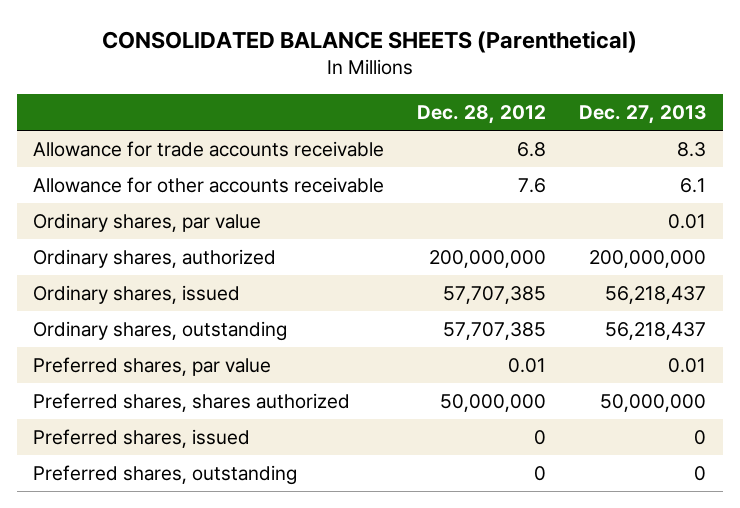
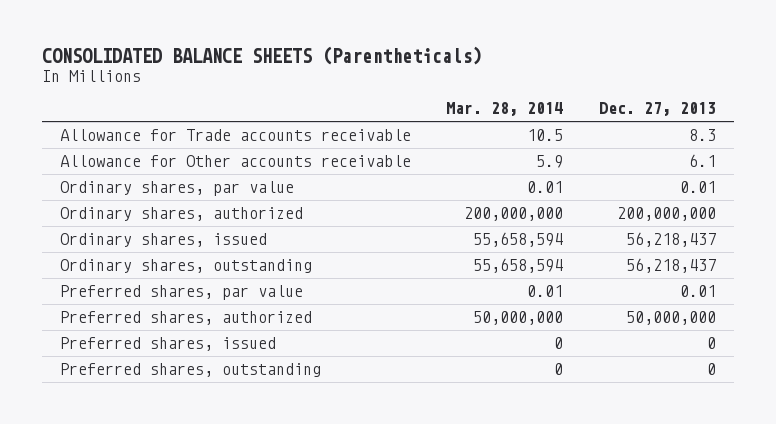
[101,30,637,53] CONSOLIDATED BALANCE SHEETS (Parenthetical) -> [42,46,483,66] CONSOLIDATED BALANCE SHEETS (Parentheticals)
[417,104,547,124] Dec. 28, 2012 -> none
none -> [446,102,564,117] Mar. 28, 2014
[33,141,385,158] Allowance for trade accounts receivable -> [59,129,411,142] Allowance for Trade accounts receivable
[33,177,385,194] Allowance for other accounts receivable -> [59,155,411,168] Allowance for Other accounts receivable
[33,393,351,413] Preferred shares, shares authorized -> [59,311,312,326] Preferred shares, authorized

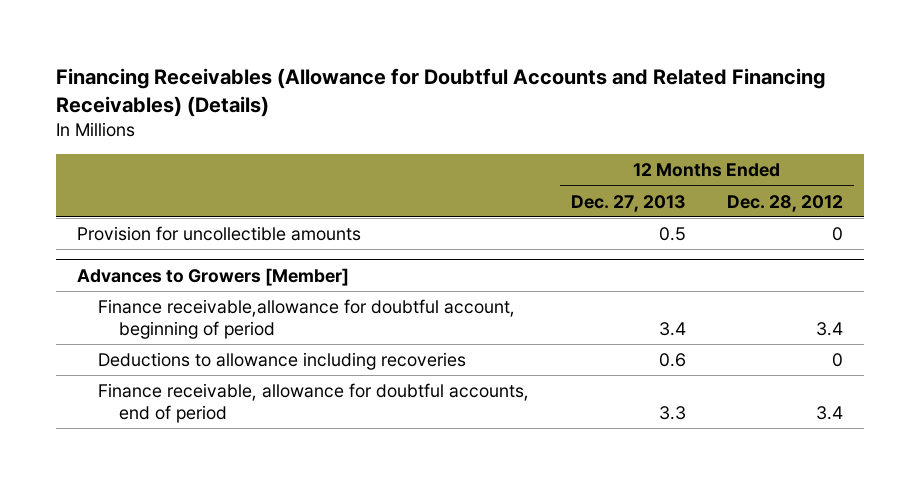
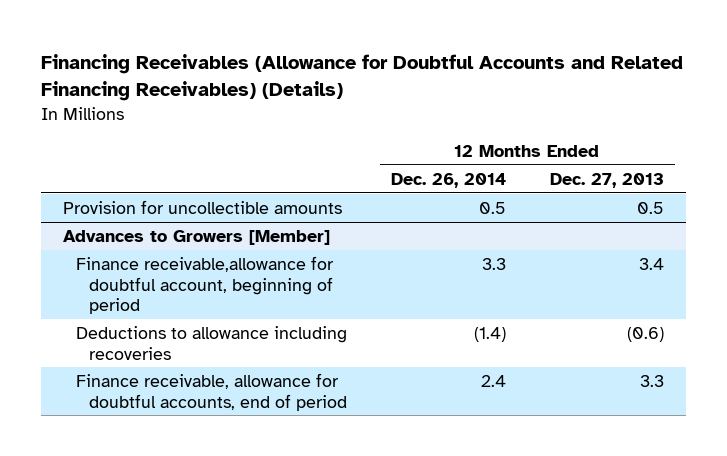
[727,194,844,212] Dec. 28, 2012 -> none
none -> [390,172,506,188] Dec. 26, 2014
[658,353,686,368] 0.6 -> [626,326,664,342] (0.6)

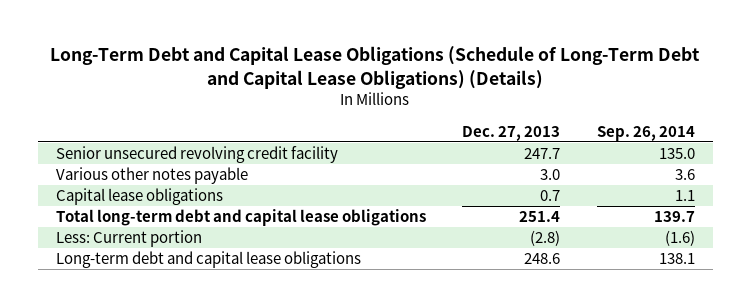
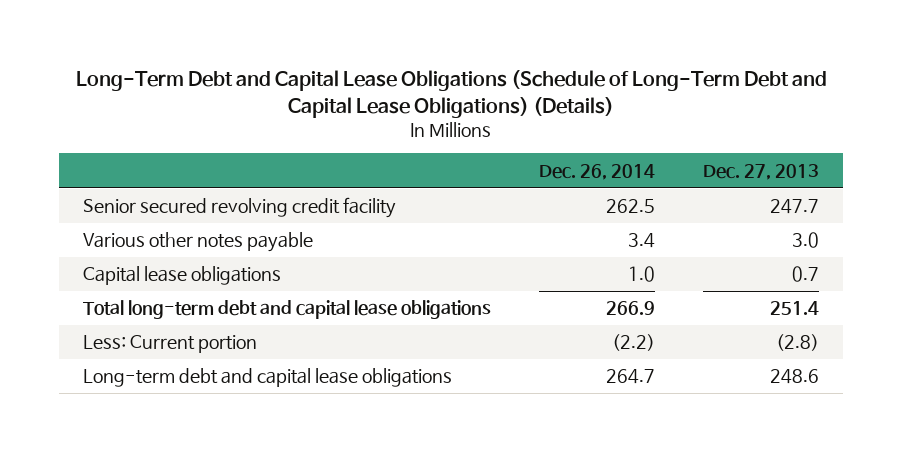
[596,125,695,141] Sep. 26, 2014 -> none
none -> [539,163,656,180] Dec. 26, 2014
[55,146,338,164] Senior unsecured revolving credit facility -> [82,197,396,219] Senior secured revolving credit facility

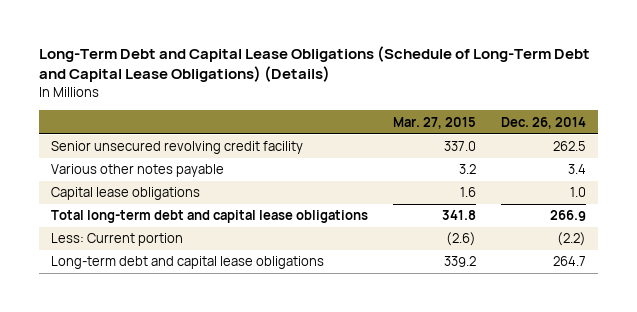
[703,163,820,180] Dec. 27, 2013 -> none
none -> [393,116,477,129] Mar. 27, 2015
[82,197,396,219] Senior secured revolving credit facility -> [51,141,304,155] Senior unsecured revolving credit facility

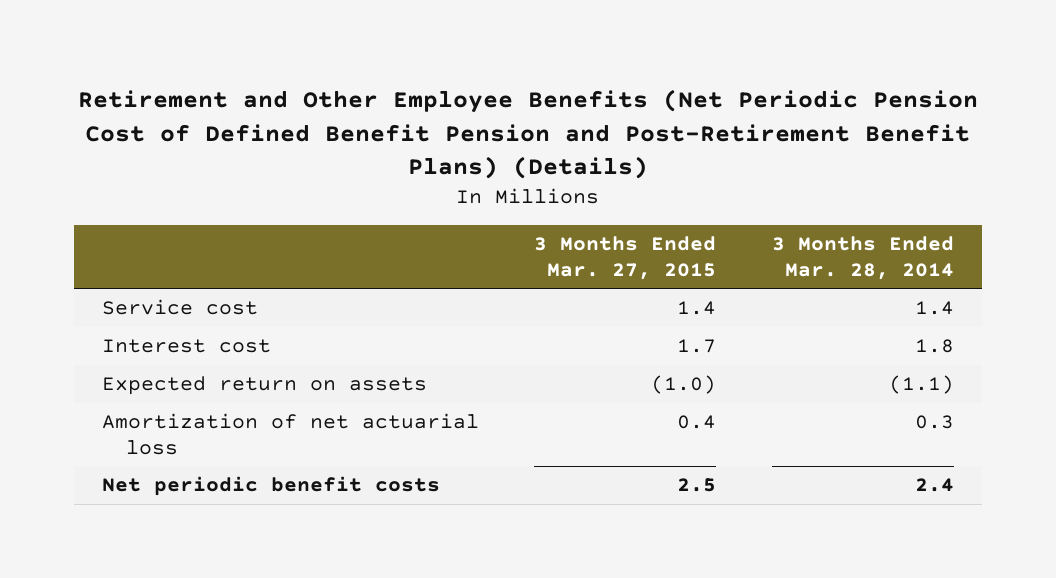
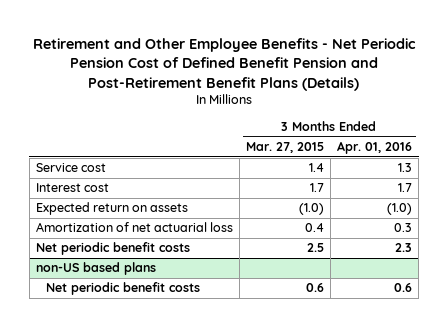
[77,89,978,180] Retirement and Other Employee Benefits (Net Periodic Pension Cost of Defined Benefit Pension and Post-Retirement Benefit Plans) (Details) -> [33,37,417,91] Retirement and Other Employee Benefits - Net Periodic Pension Cost of Defined Benefit Pension and Post-Retirement Benefit Plans (Details)
[771,236,954,280] 3 Months Ended Mar. 28, 2014 -> none
none -> [337,141,413,155] Apr. 01, 2016
none -> [35,262,156,276] non-US based plans
none -> [45,282,200,296] Net periodic benefit costs

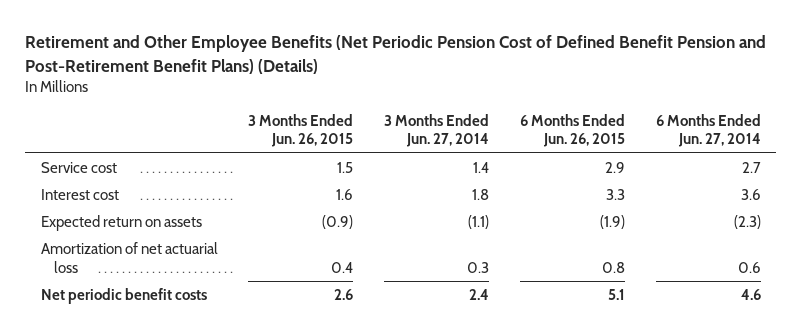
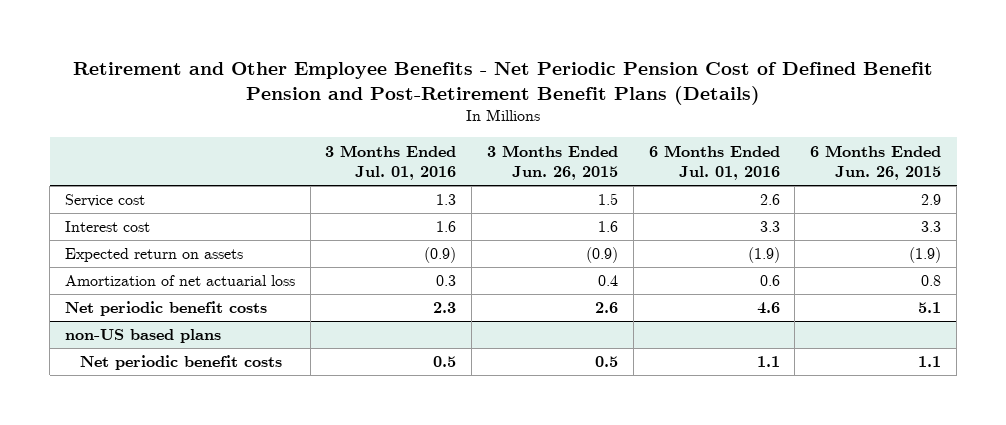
[25,35,767,74] Retirement and Other Employee Benefits (Net Periodic Pension Cost of Defined Benefit Pension and Post-Retirement Benefit Plans) (Details) -> [73,61,934,105] Retirement and Other Employee Benefits - Net Periodic Pension Cost of Defined Benefit Pension and Post-Retirement Benefit Plans (Details)
[384,113,490,148] 3 Months Ended Jun. 27, 2014 -> none
[655,113,761,148] 6 Months Ended Jun. 27, 2014 -> none
none -> [325,144,457,181] 3 Months Ended Jul. 01, 2016
none -> [648,144,780,181] 6 Months Ended Jul. 01, 2016
none -> [64,329,221,344] non-US based plans
none -> [79,355,282,371] Net periodic benefit costs

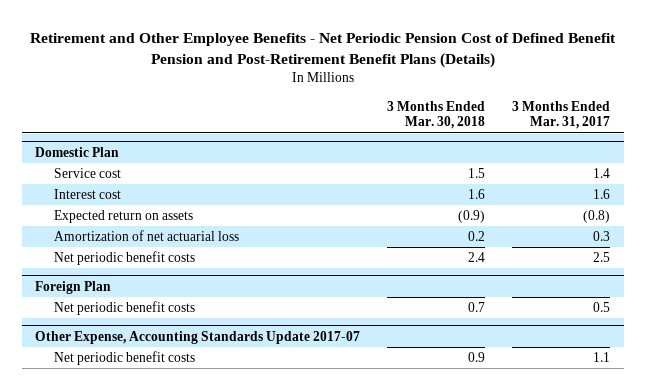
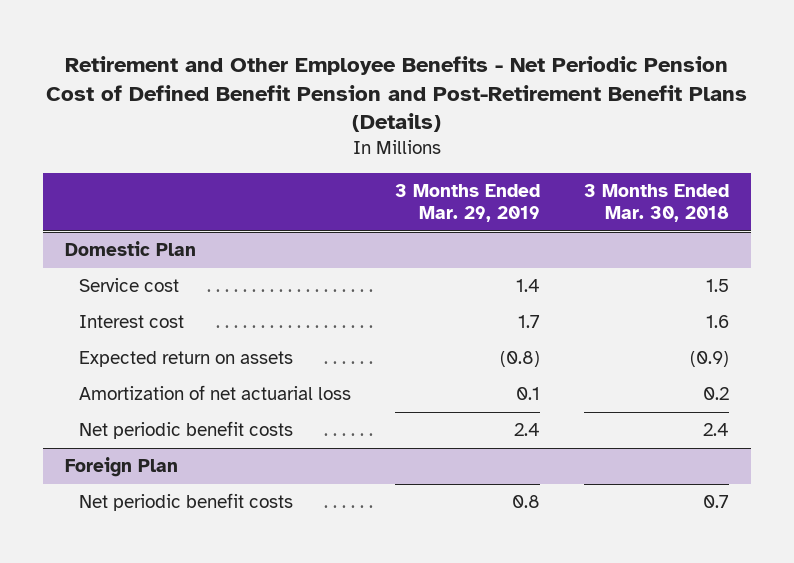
[512,100,611,130] 3 Months Ended Mar. 31, 2017 -> none
none -> [395,184,541,223] 3 Months Ended Mar. 29, 2019
[35,330,361,344] Other Expense, Accounting Standards Update 2017-07 -> none
[54,351,196,366] Net periodic benefit costs -> none

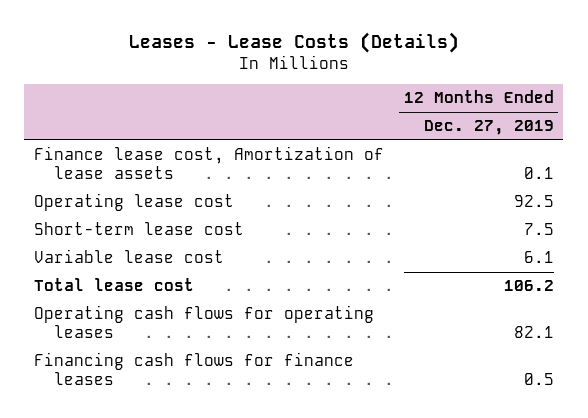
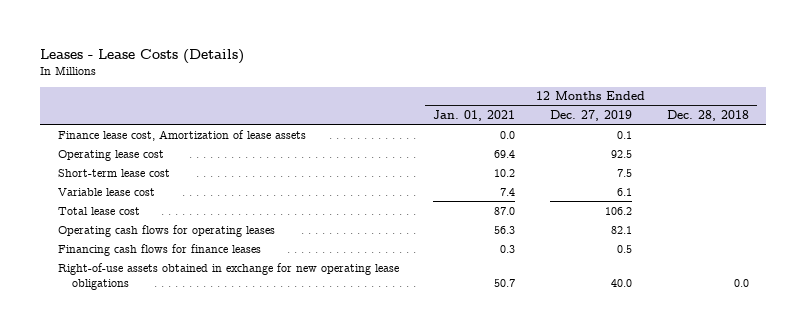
none -> [433,110,516,122] Jan. 01, 2021
none -> [666,110,749,122] Dec. 28, 2018
none -> [57,262,399,290] Right-of-use assets obtained in exchange for new operating lease obligations

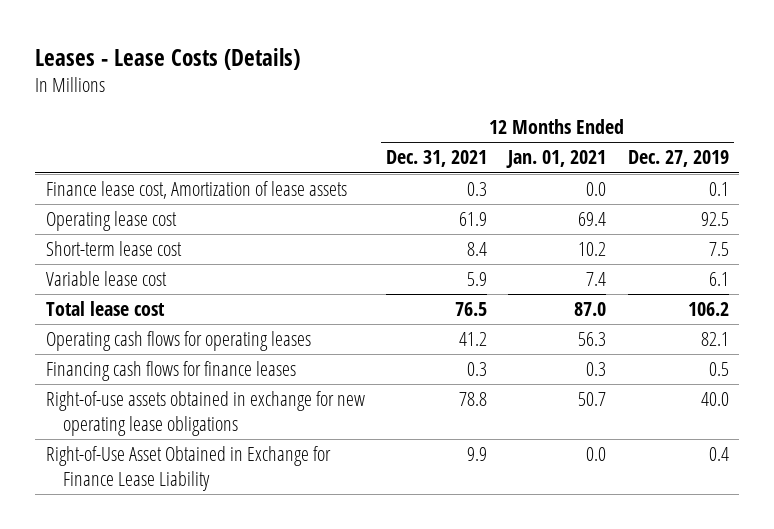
[666,110,749,122] Dec. 28, 2018 -> none
none -> [386,150,488,168] Dec. 31, 2021
none -> [45,446,331,492] Right-of-Use Asset Obtained in Exchange for Finance Lease Liability

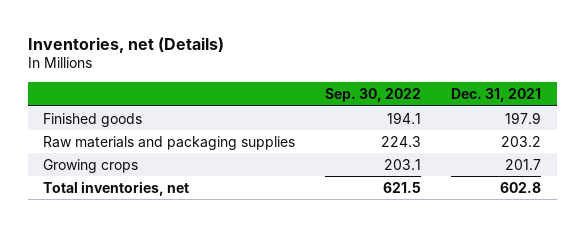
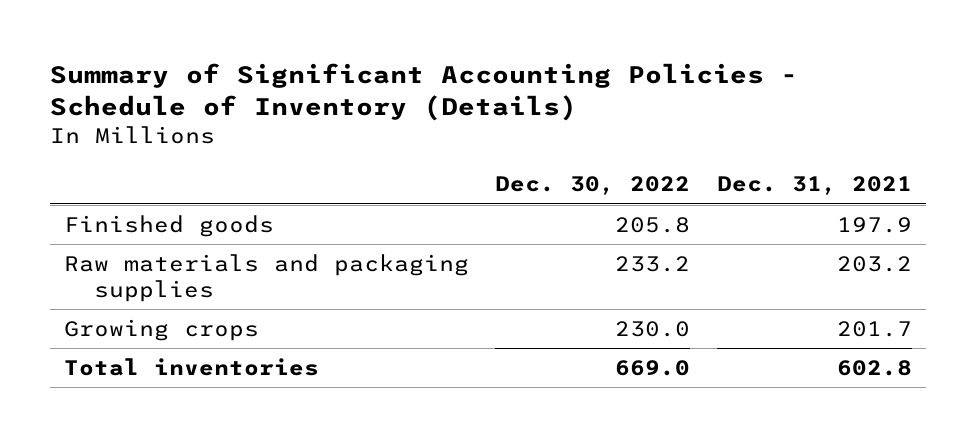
[28,36,225,53] Inventories, net (Details) -> [50,62,799,122] Summary of Significant Accounting Policies - Schedule of Inventory (Details)
[325,88,422,103] Sep. 30, 2022 -> none
none -> [495,176,691,196] Dec. 30, 2022
[43,180,190,196] Total inventories, net -> [63,357,319,376] Total inventories

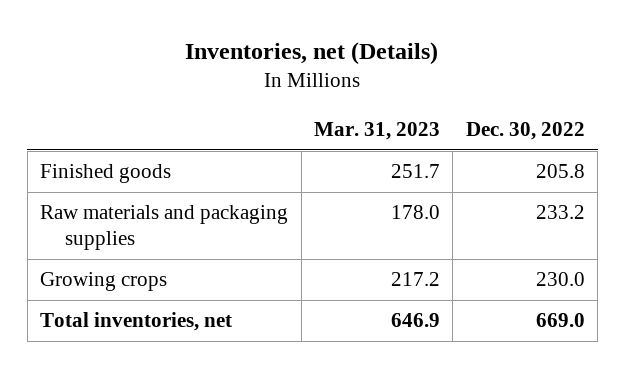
[50,62,799,122] Summary of Significant Accounting Policies - Schedule of Inventory (Details) -> [185,42,439,66] Inventories, net (Details)
[717,176,913,196] Dec. 31, 2021 -> none
none -> [313,121,440,140] Mar. 31, 2023
[63,357,319,376] Total inventories -> [40,312,233,332] Total inventories, net

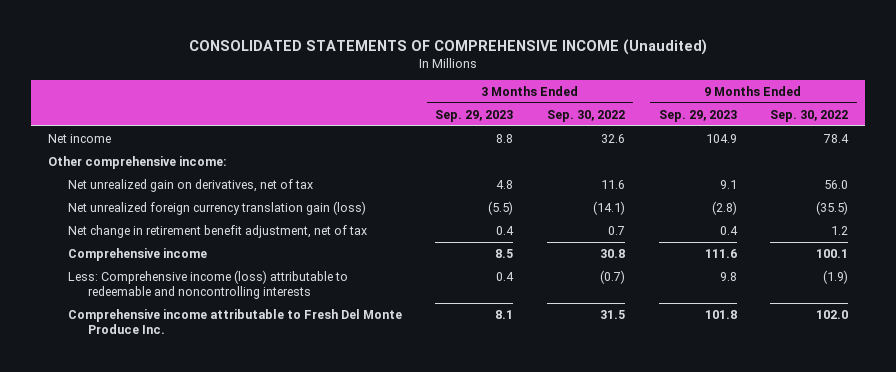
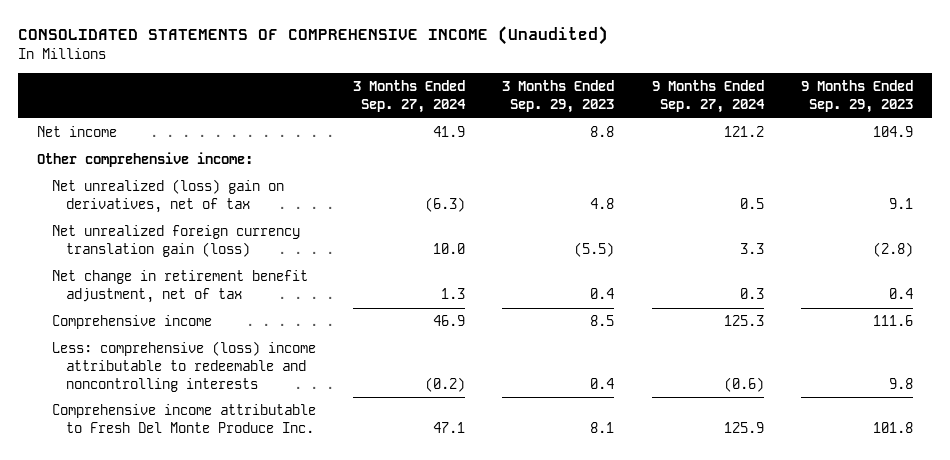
[547,109,626,122] Sep. 30, 2022 -> none
[770,109,849,122] Sep. 30, 2022 -> none
none -> [352,80,466,114] 3 Months Ended Sep. 27, 2024
none -> [651,80,765,114] 9 Months Ended Sep. 27, 2024
[67,178,313,192] Net unrealized gain on derivatives, net of tax -> [51,179,284,214] Net unrealized (loss) gain on derivatives, net of tax
[67,269,348,299] Less: Comprehensive income (loss) attributable to redeemable and noncontrolling interests -> [51,341,316,393] Less: comprehensive (loss) income attributable to redeemable and noncontrolling interests

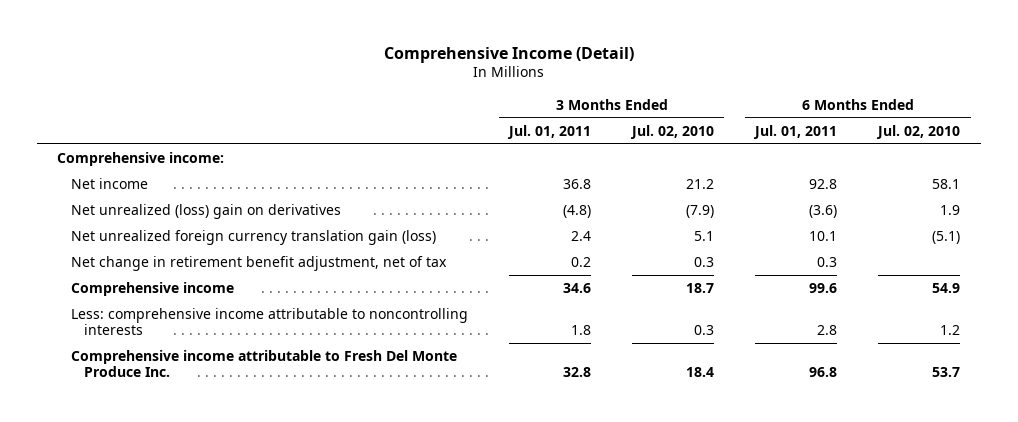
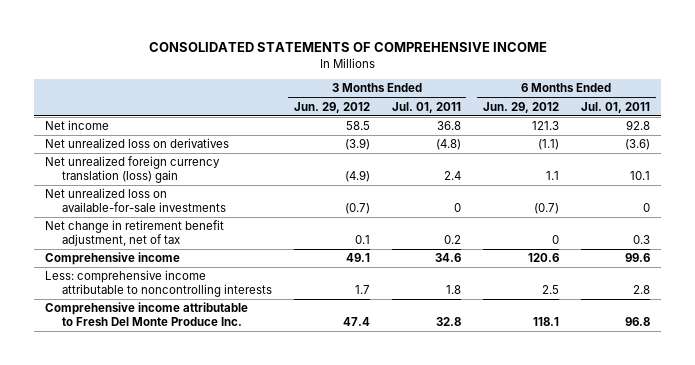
[383,46,634,63] Comprehensive Income (Detail) -> [148,42,547,53] CONSOLIDATED STATEMENTS OF COMPREHENSIVE INCOME
[630,124,715,139] Jul. 02, 2010 -> none
[876,124,961,139] Jul. 02, 2010 -> none
none -> [293,101,370,113] Jun. 29, 2012
none -> [482,101,559,113] Jun. 29, 2012
[57,152,225,167] Comprehensive income: -> none
[70,204,341,220] Net unrealized (loss) gain on derivatives -> [45,138,230,149] Net unrealized loss on derivatives
[70,230,436,246] Net unrealized foreign currency translation gain (loss) -> [45,156,221,183] Net unrealized foreign currency translation (loss) gain
none -> [45,188,226,212] Net unrealized loss on available-for-sale investments

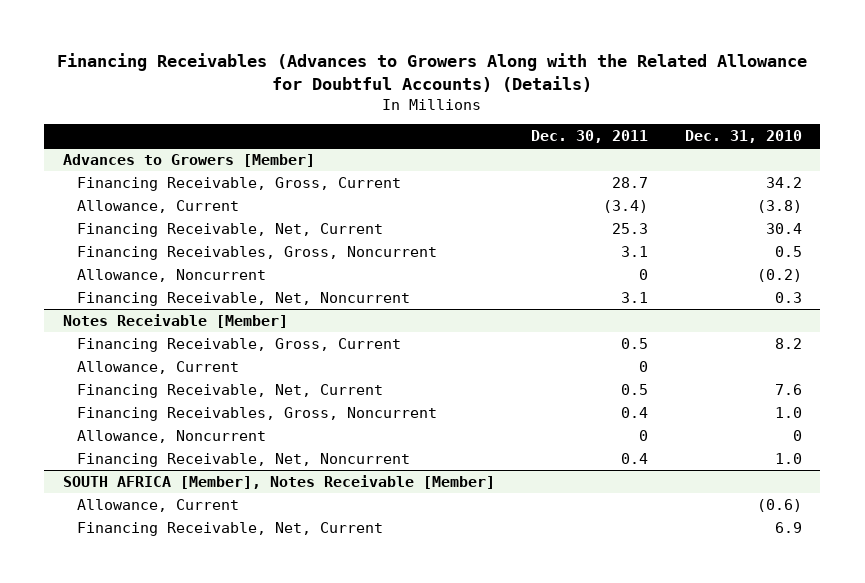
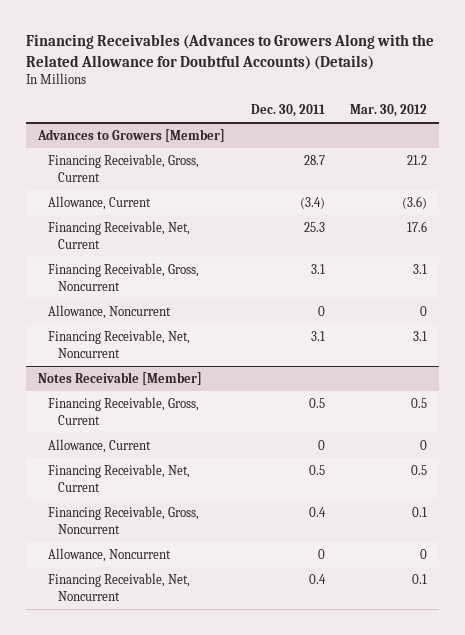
[685,130,803,144] Dec. 31, 2010 -> none
none -> [349,104,427,118] Mar. 30, 2012
[77,245,438,260] Financing Receivables, Gross, Noncurrent -> [48,262,200,291] Financing Receivable, Gross, Noncurrent
[77,406,438,421] Financing Receivables, Gross, Noncurrent -> [48,505,200,534] Financing Receivable, Gross, Noncurrent
[62,474,495,489] SOUTH AFRICA [Member], Notes Receivable [Member] -> none
[77,498,240,512] Allowance, Current -> none
[77,521,384,536] Financing Receivable, Net, Current -> none

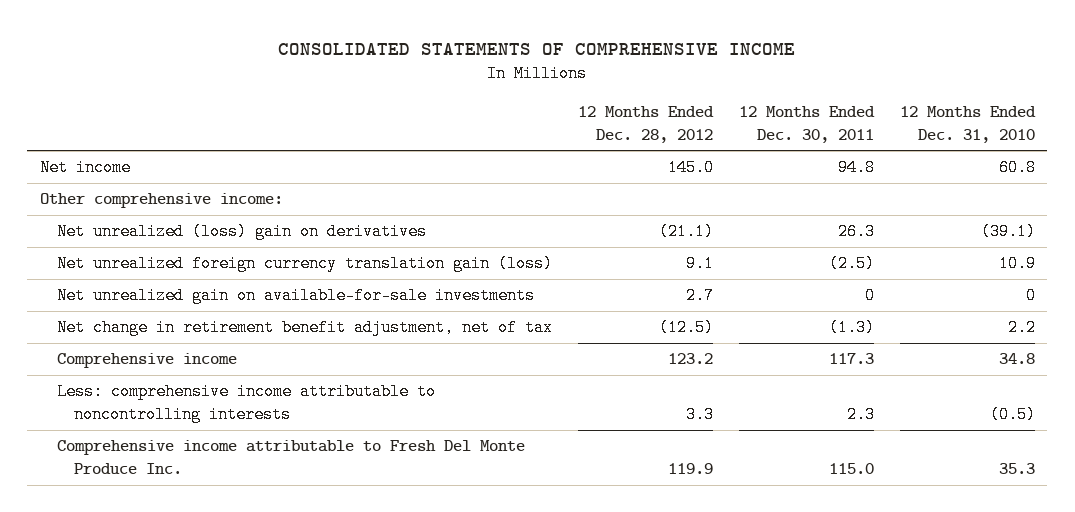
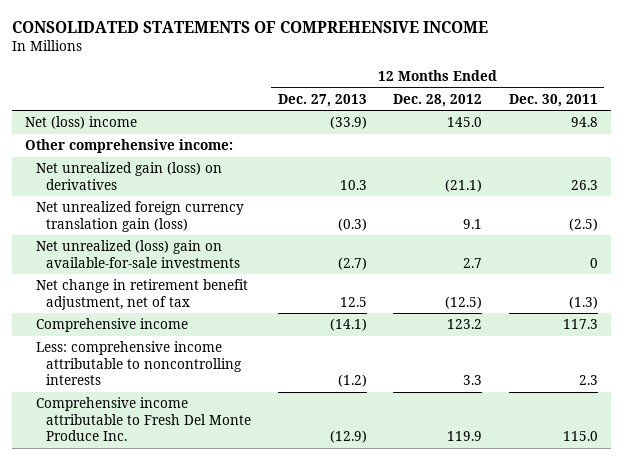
[899,106,1036,143] 12 Months Ended Dec. 31, 2010 -> none
none -> [277,93,367,107] Dec. 27, 2013
[40,159,132,177] Net income -> [24,116,137,130] Net (loss) income
[57,223,428,241] Net unrealized (loss) gain on derivatives -> [35,162,222,190] Net unrealized gain (loss) on derivatives
[57,287,536,305] Net unrealized gain on available-for-sale investments -> [35,240,241,268] Net unrealized (loss) gain on available-for-sale investments

